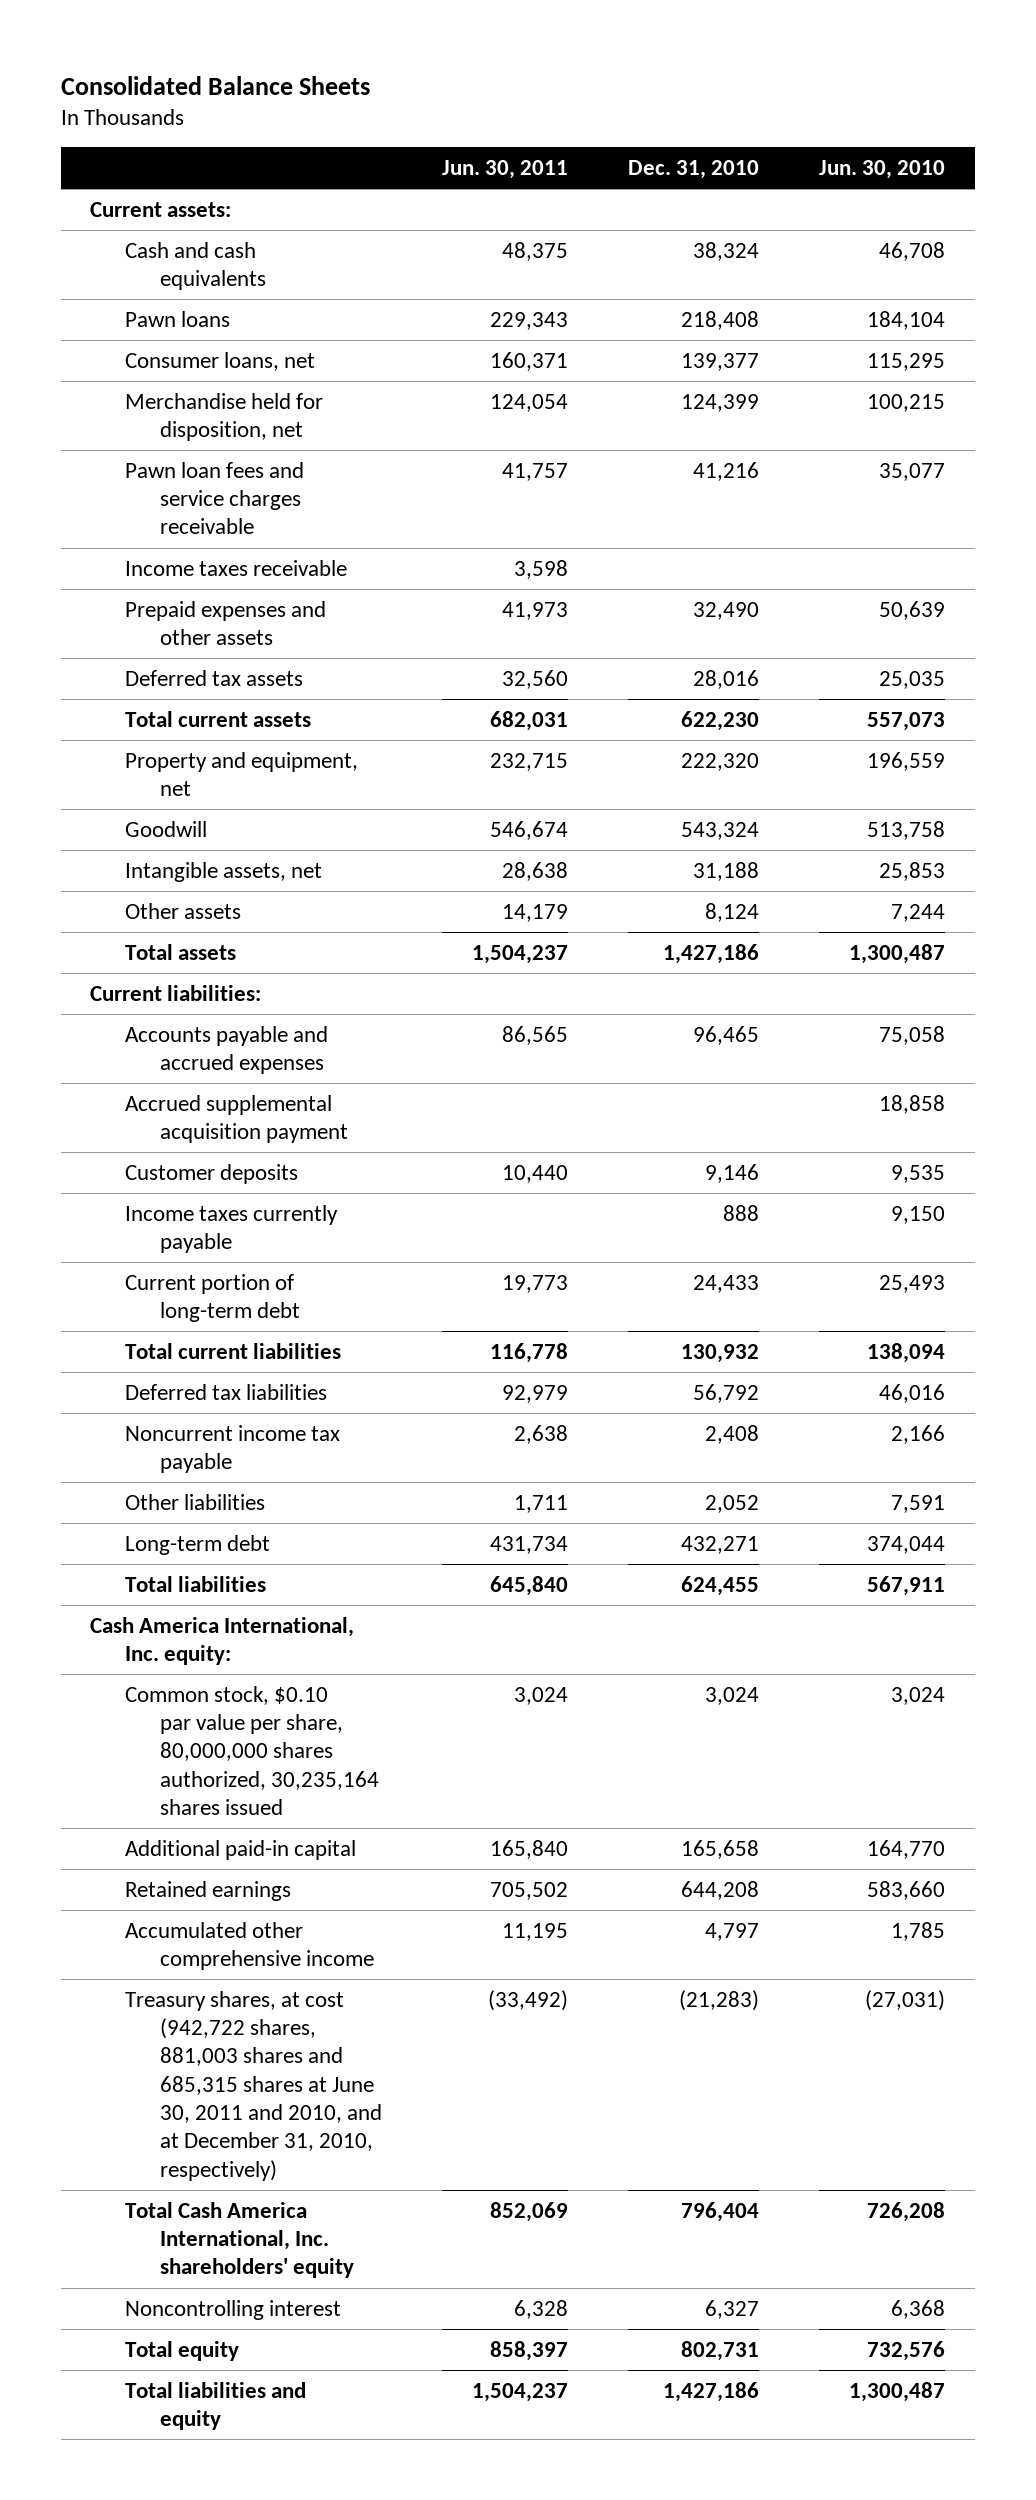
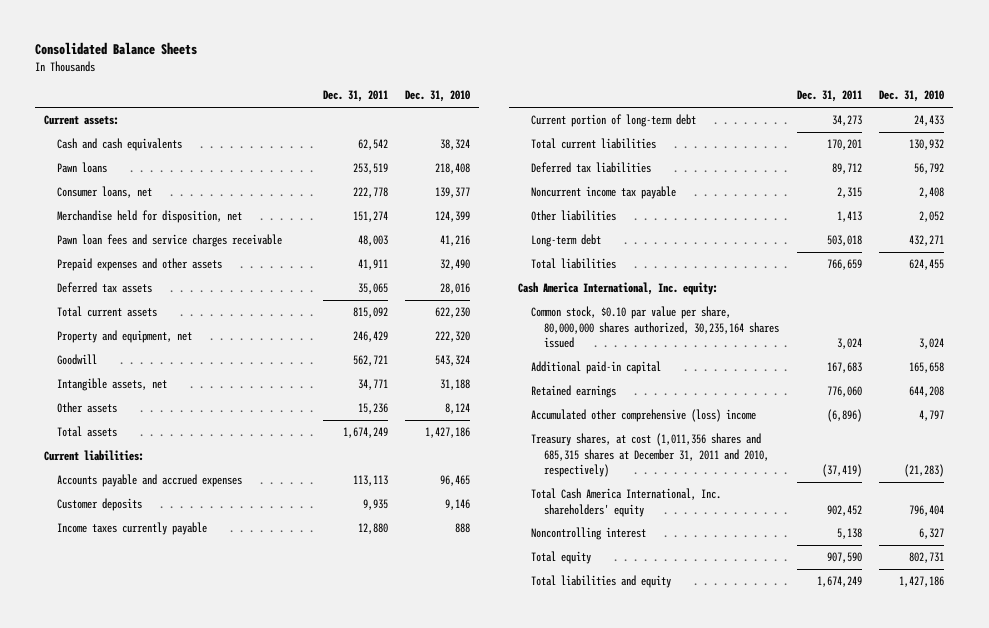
[442,160,569,180] Jun. 30, 2011 -> none
[819,160,946,180] Jun. 30, 2010 -> none
none -> [322,90,388,103] Dec. 31, 2011
[125,559,348,576] Income taxes receivable -> none
[125,1094,349,1144] Accrued supplemental acquisition payment -> none
[125,1921,375,1971] Accumulated other comprehensive income -> [531,409,757,423] Accumulated other comprehensive (loss) income
[125,1990,383,2181] Treasury shares, at cost (942,722 shares, 881,003 shares and 685,315 shares at June 30, 2011 and 2010, and at December 31, 2010, respectively) -> [531,433,769,477] Treasury shares, at cost (1,011,356 shares and 685,315 shares at December 31, 2011 and 2010, respectively)

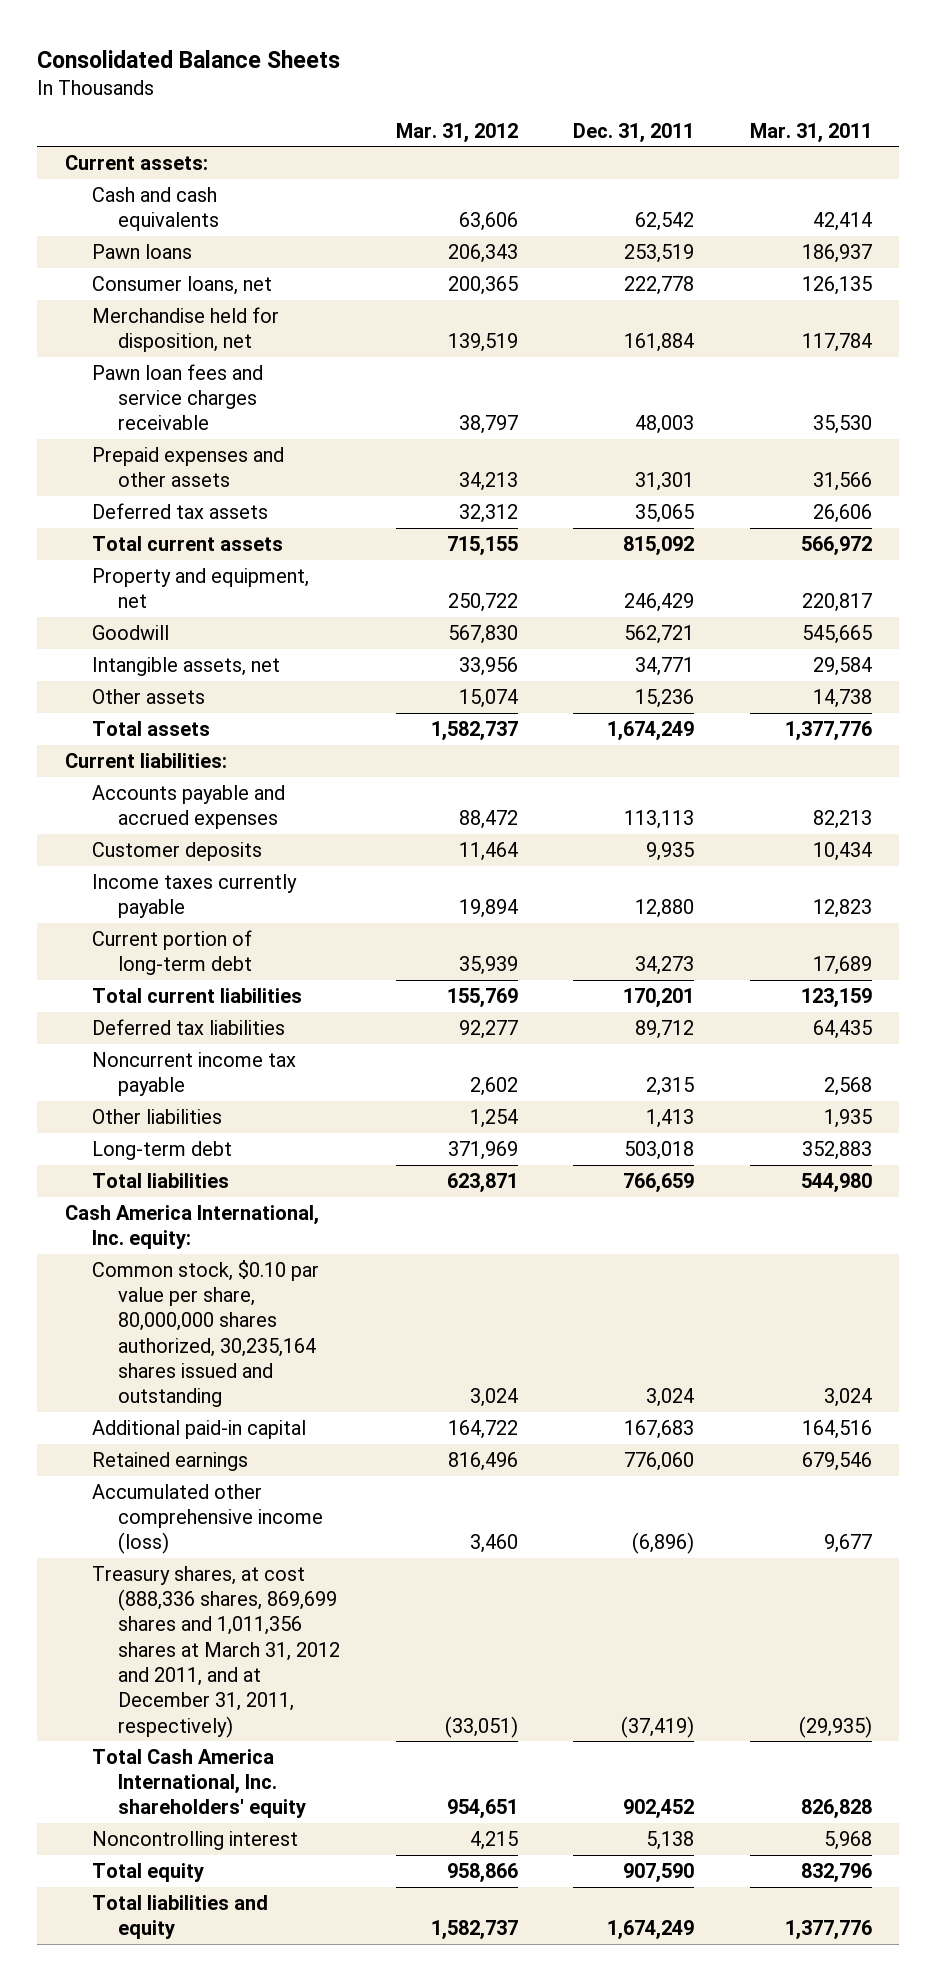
[405,90,471,103] Dec. 31, 2010 -> none
none -> [395,122,518,143] Mar. 31, 2012
none -> [749,122,872,143] Mar. 31, 2011
[352,211,388,223] 151,274 -> [624,333,695,353] 161,884
[357,259,388,271] 41,911 -> [635,472,695,492] 31,301
[531,306,779,348] Common stock, $0.10 par value per share, 80,000,000 shares authorized, 30,235,164 shares issued -> [91,1259,319,1408] Common stock, $0.10 par value per share, 80,000,000 shares authorized, 30,235,164 shares issued and outstanding
[531,409,757,423] Accumulated other comprehensive (loss) income -> [91,1483,324,1555] Accumulated other comprehensive income (loss)
[531,433,769,477] Treasury shares, at cost (1,011,356 shares and 685,315 shares at December 31, 2011 and 2010, respectively) -> [91,1565,341,1738] Treasury shares, at cost (888,336 shares, 869,699 shares and 1,011,356 shares at March 31, 2012 and 2011, and at December 31, 2011, respectively)

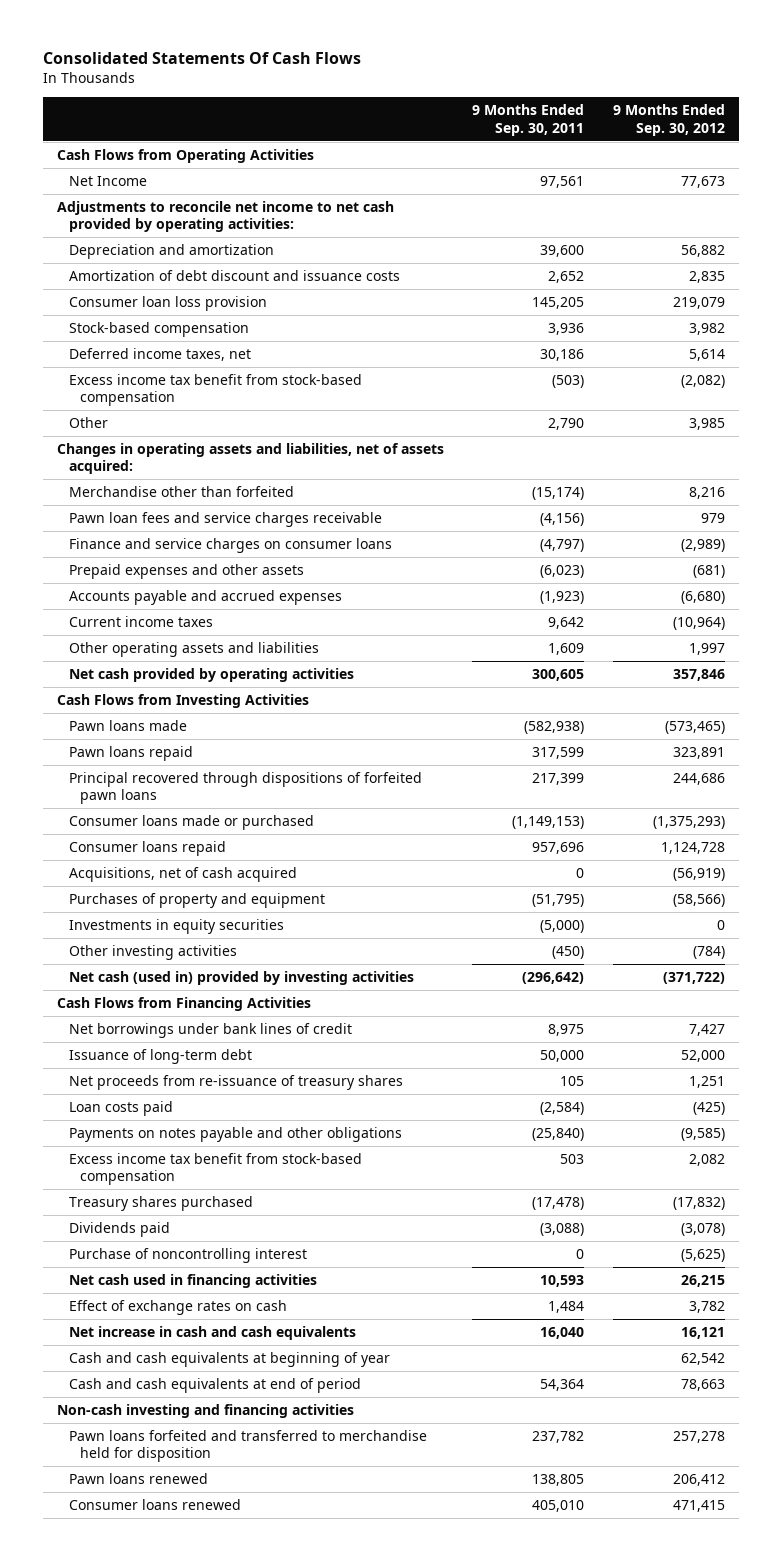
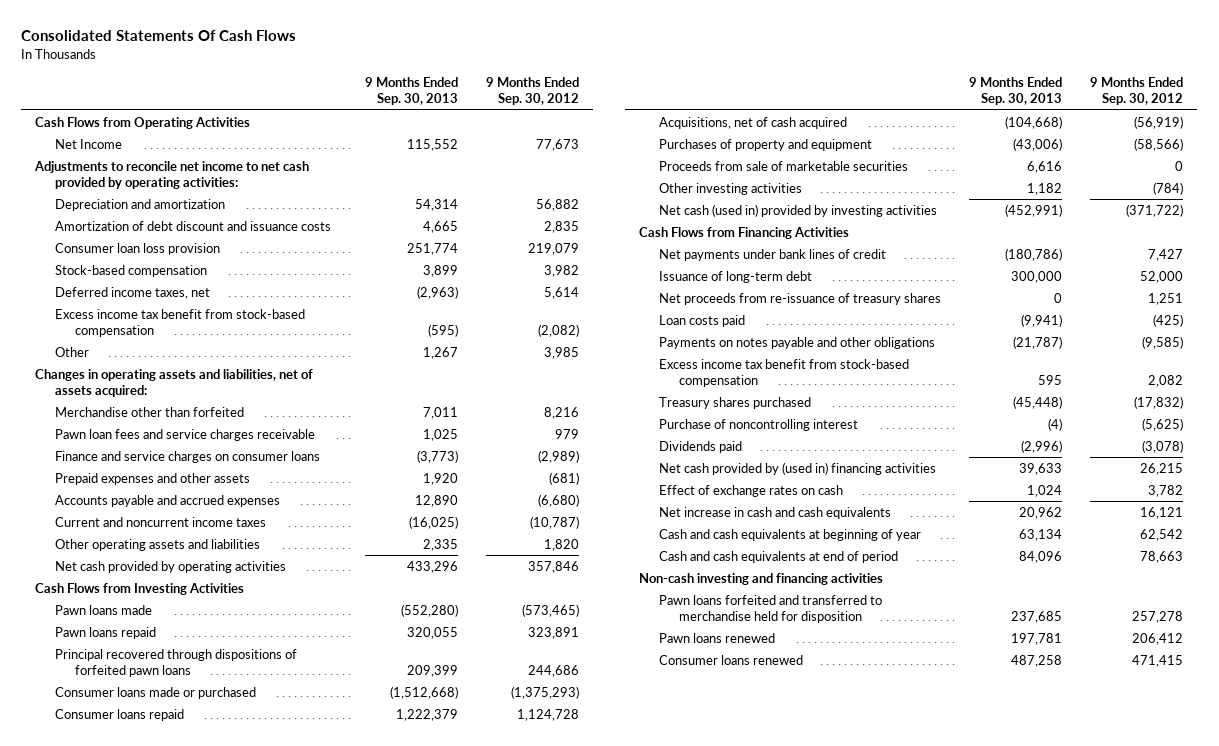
[472,104,585,136] 9 Months Ended Sep. 30, 2011 -> none
none -> [365,77,459,106] 9 Months Ended Sep. 30, 2013
[68,616,213,628] Current income taxes -> [55,516,267,527] Current and noncurrent income taxes
[672,617,725,631] (10,964) -> [530,515,580,529] (10,787)
[688,643,725,656] 1,997 -> [544,538,580,551] 1,820
[68,919,284,935] Investments in equity securities -> none
none -> [659,160,909,171] Proceeds from sale of marketable securities
[68,1023,352,1039] Net borrowings under bank lines of credit -> [659,248,887,261] Net payments under bank lines of credit
[68,1222,170,1238] Dividends paid -> [659,440,743,453] Dividends paid
[68,1274,317,1289] Net cash used in financing activities -> [659,461,937,475] Net cash provided by (used in) financing activities

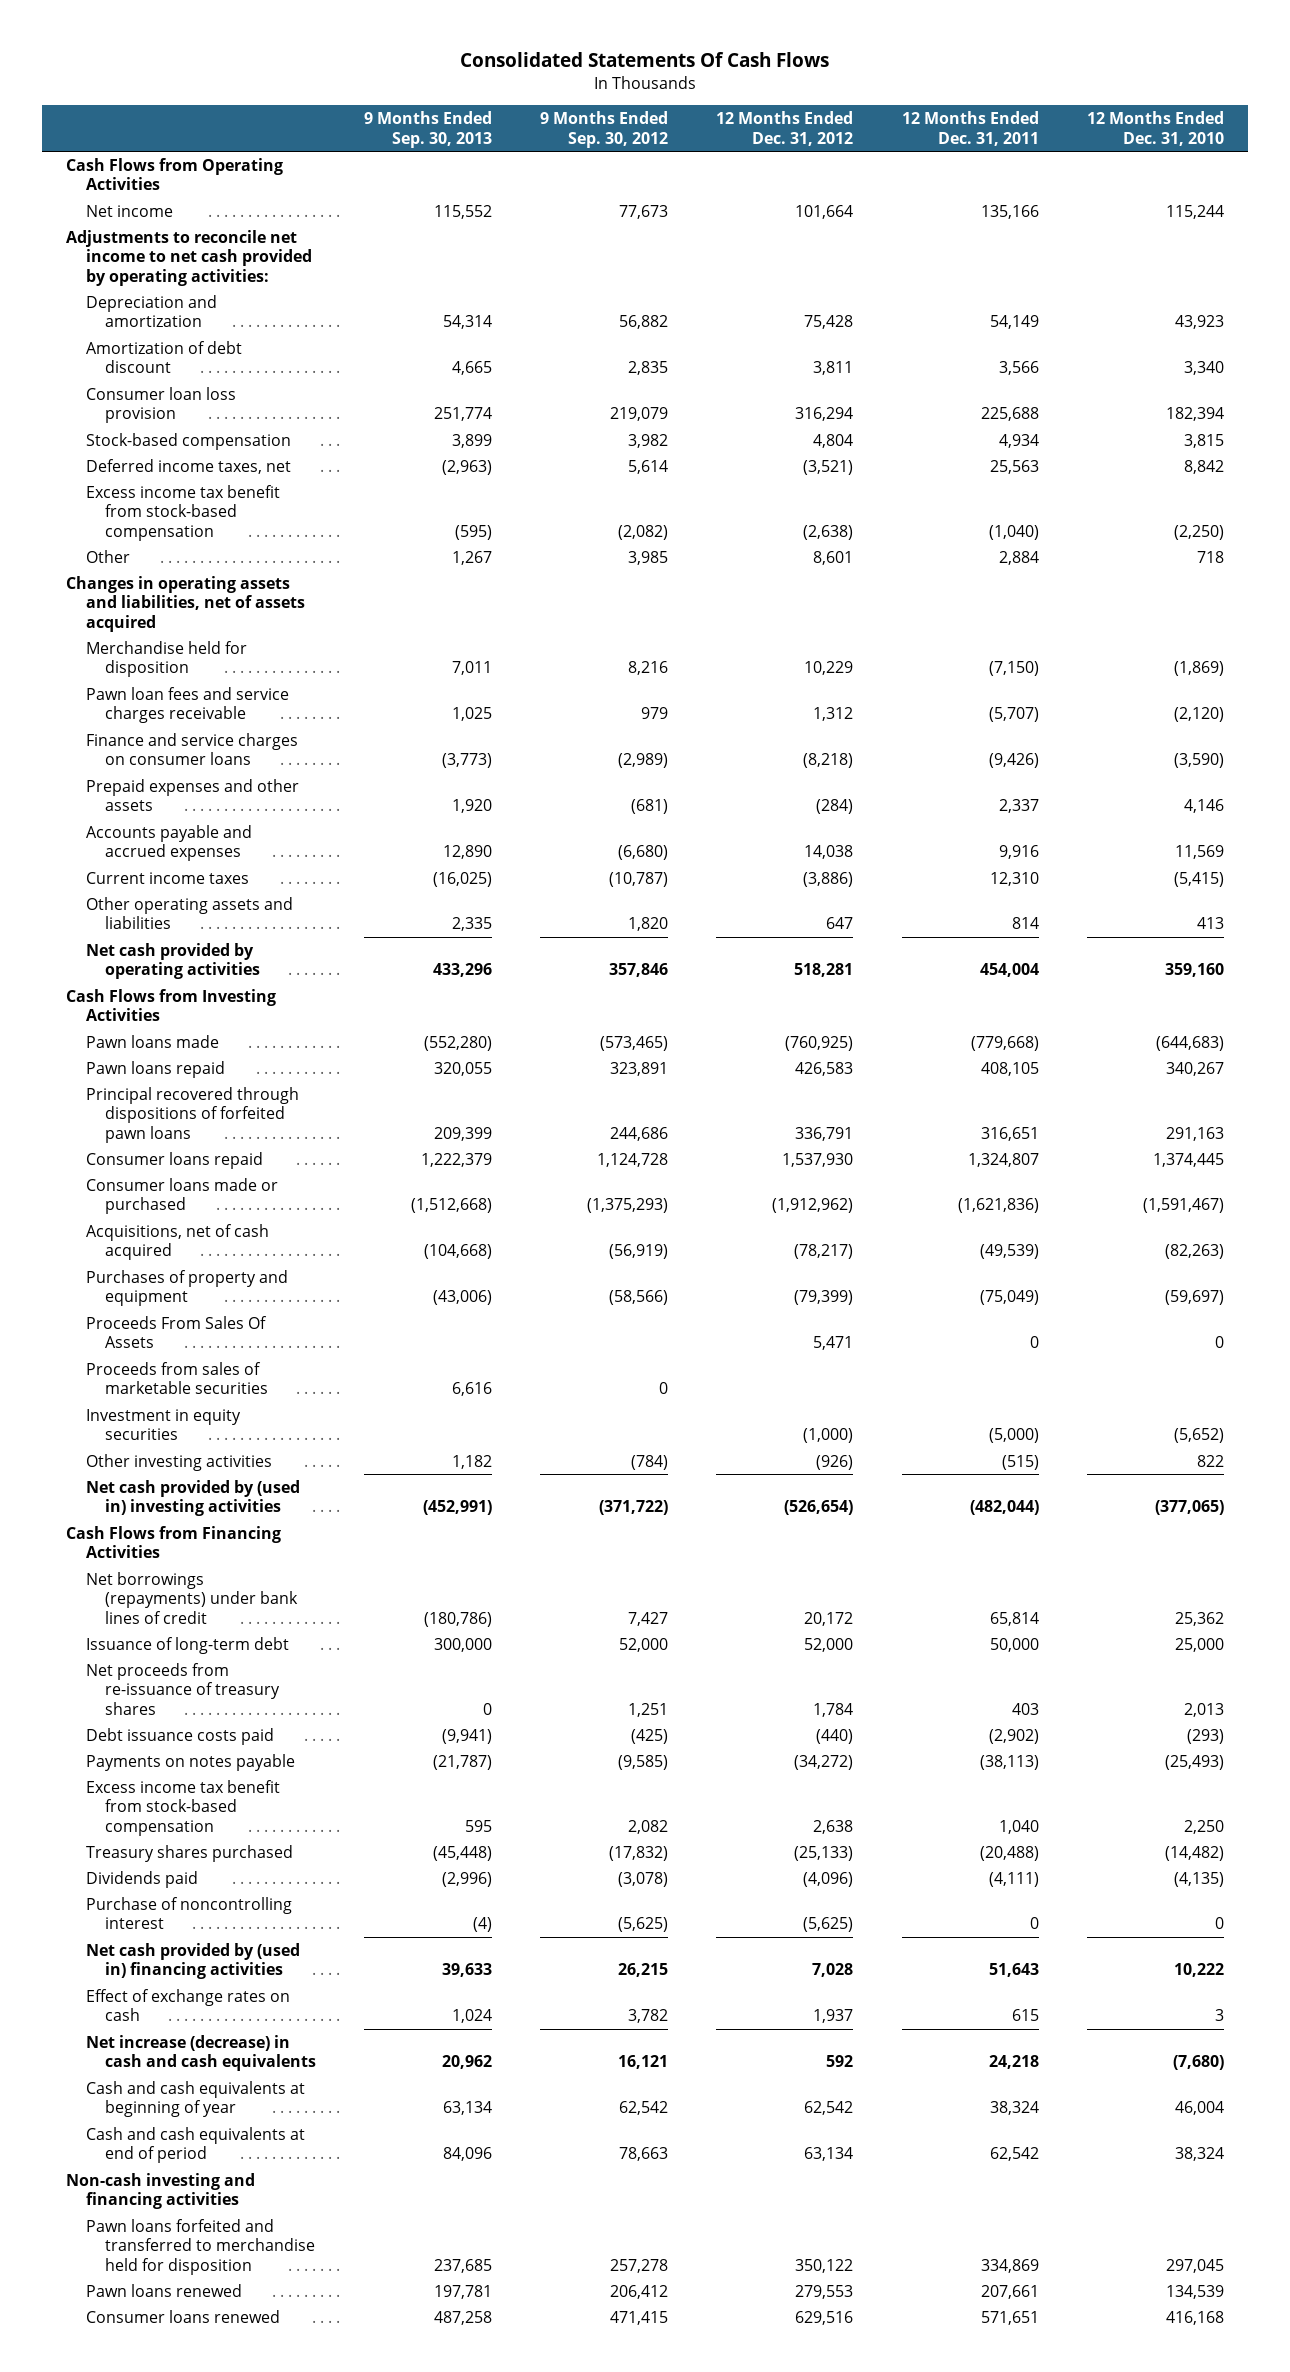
none -> [716,111,854,146] 12 Months Ended Dec. 31, 2012
none -> [901,111,1039,146] 12 Months Ended Dec. 31, 2011
none -> [1086,111,1224,146] 12 Months Ended Dec. 31, 2010
[55,138,123,149] Net Income -> [85,204,173,217] Net income
[55,220,332,231] Amortization of debt discount and issuance costs -> [85,340,242,374] Amortization of debt discount
[35,368,314,397] Changes in operating assets and liabilities, net of assets acquired: -> [66,575,305,633] Changes in operating assets and liabilities, net of assets acquired
[55,406,245,417] Merchandise other than forfeited -> [85,640,247,678] Merchandise held for disposition
[55,516,267,527] Current and noncurrent income taxes -> [85,871,249,884] Current income taxes
[55,686,257,699] Consumer loans made or purchased -> [85,1177,278,1215] Consumer loans made or purchased
none -> [85,1315,267,1349] Proceeds From Sales Of Assets
[659,160,909,171] Proceeds from sale of marketable securities -> [85,1361,268,1395] Proceeds from sales of marketable securities
none -> [85,1408,241,1441] Investment in equity securities
[659,203,938,217] Net cash (used in) provided by investing activities -> [85,1479,300,1517] Net cash provided by (used in) investing activities
[659,248,887,261] Net payments under bank lines of credit -> [85,1571,298,1625] Net borrowings (repayments) under bank lines of credit
[659,314,746,327] Loan costs paid -> [85,1727,274,1745] Debt issuance costs paid
[659,336,936,349] Payments on notes payable and other obligations -> [85,1753,295,1771] Payments on notes payable
[659,418,859,431] Purchase of noncontrolling interest -> [85,1896,292,1930] Purchase of noncontrolling interest
[659,506,892,519] Net increase in cash and cash equivalents -> [85,2034,316,2072] Net increase (decrease) in cash and cash equivalents

